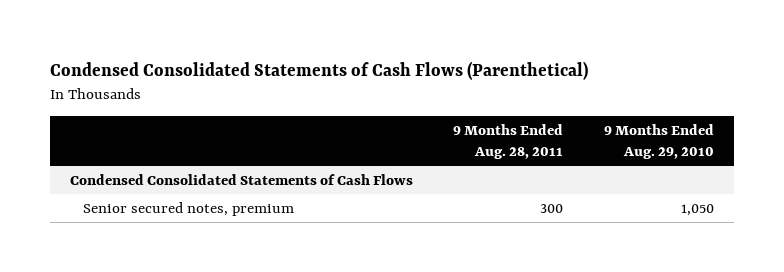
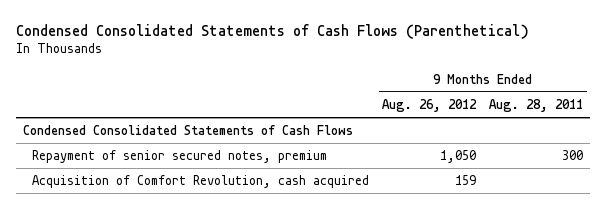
[603,123,714,159] 9 Months Ended Aug. 29, 2010 -> none
none -> [382,99,478,113] Aug. 26, 2012
[82,202,294,217] Senior secured notes, premium -> [31,150,327,164] Repayment of senior secured notes, premium
none -> [31,175,369,189] Acquisition of Comfort Revolution, cash acquired

